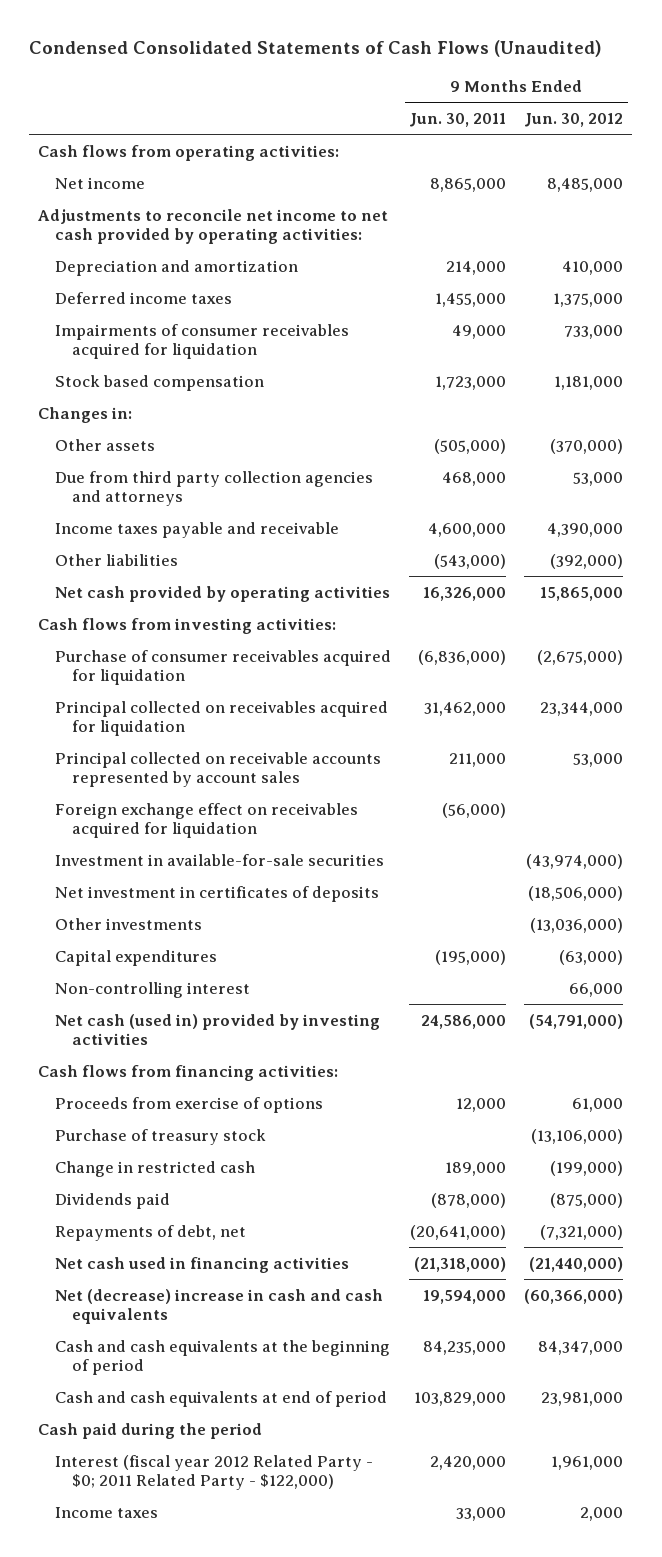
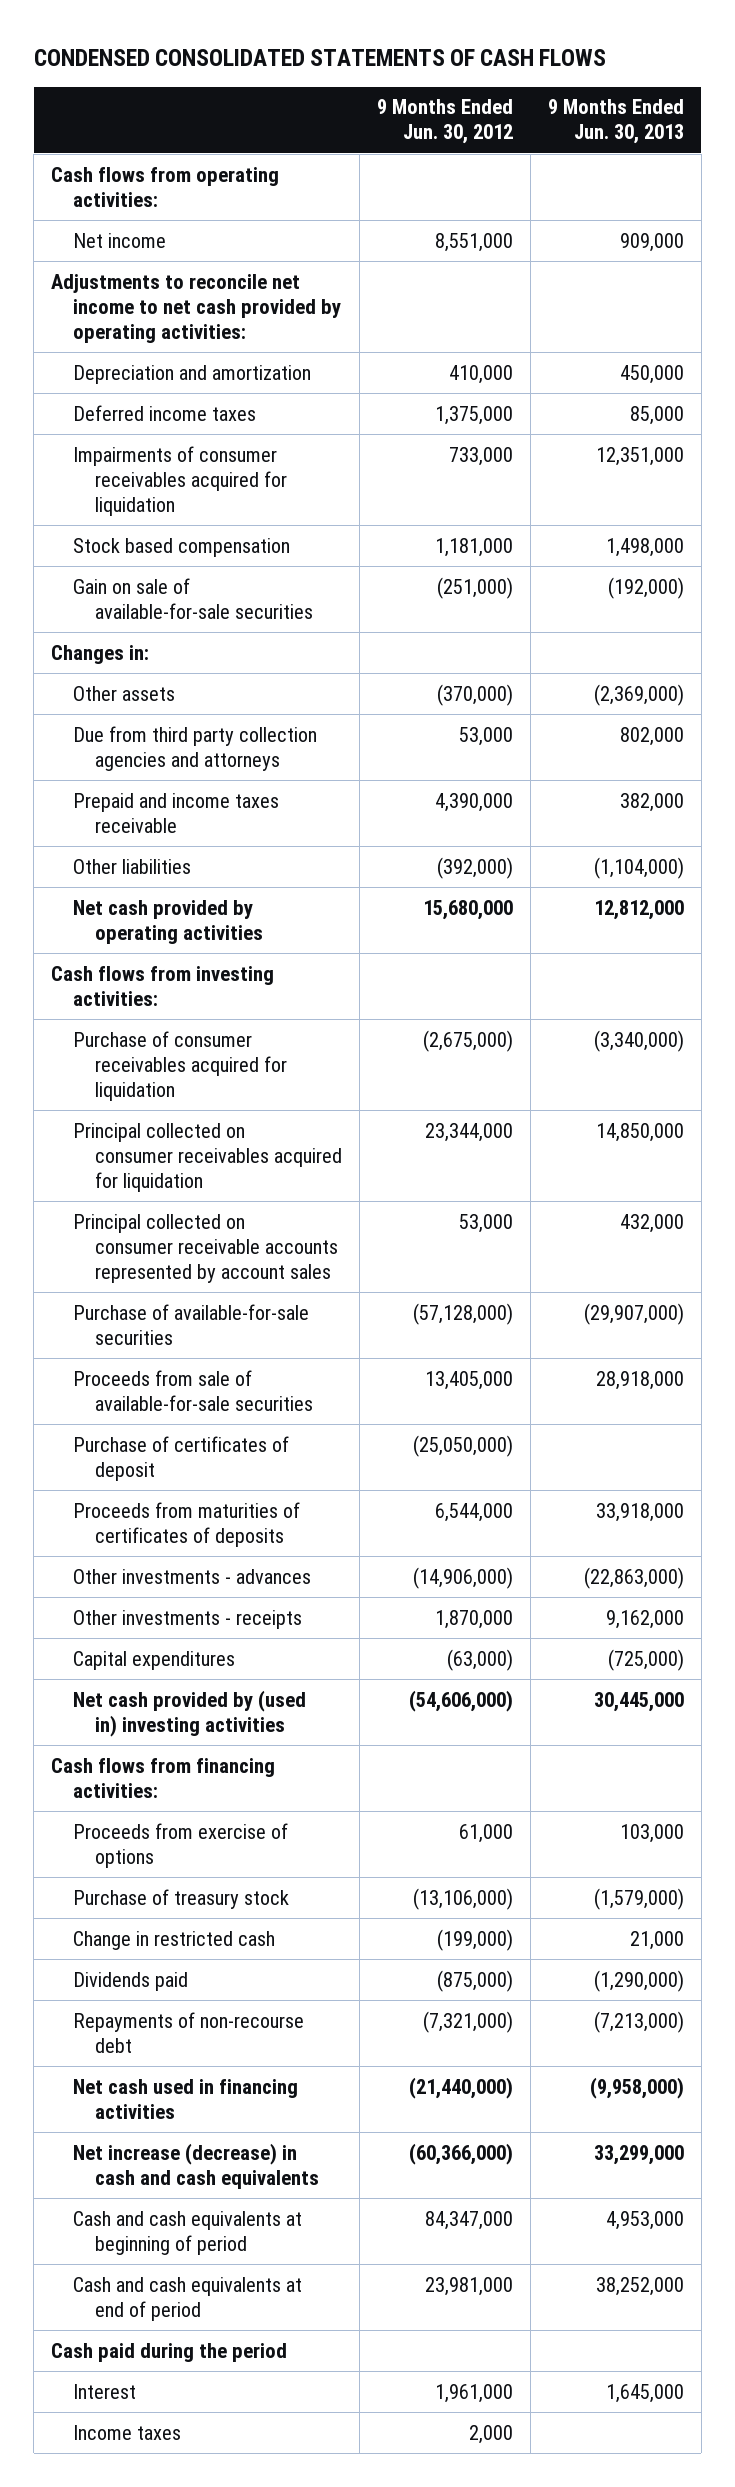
[29,40,603,58] Condensed Consolidated Statements of Cash Flows (Unaudited) -> [33,48,606,66] CONDENSED CONSOLIDATED STATEMENTS OF CASH FLOWS
[409,113,507,128] Jun. 30, 2011 -> none
none -> [547,99,684,145] 9 Months Ended Jun. 30, 2013
[547,177,624,192] 8,485,000 -> [435,232,514,252] 8,551,000
none -> [73,577,314,619] Gain on sale of available-for-sale securities
[55,521,340,538] Income taxes payable and receivable -> [73,792,280,833] Prepaid and income taxes receivable
[540,586,624,601] 15,865,000 -> [423,899,514,920] 15,680,000
[55,802,359,839] Foreign exchange effect on receivables acquired for liquidation -> none
[55,885,380,902] Net investment in certificates of deposits -> none
[55,700,389,737] Principal collected on receivables acquired for liquidation -> [73,1122,343,1192] Principal collected on consumer receivables acquired for liquidation
[55,751,382,788] Principal collected on receivable accounts represented by account sales -> [73,1213,339,1283] Principal collected on consumer receivable accounts represented by account sales
[55,853,385,866] Investment in available-for-sale securities -> [73,1303,310,1345] Purchase of available-for-sale securities
[526,853,624,869] (43,974,000) -> [413,1302,514,1325] (57,128,000)
none -> [73,1369,314,1411] Proceeds from sale of available-for-sale securities
none -> [73,1435,290,1481] Purchase of certificates of deposit
none -> [73,1501,301,1547] Proceeds from maturities of certificates of deposits
[55,917,203,930] Other investments -> [73,1568,312,1584] Other investments - advances
[530,917,624,933] (13,036,000) -> [413,1566,514,1589] (14,906,000)
none -> [73,1609,303,1629] Other investments - receipts
[55,981,251,998] Non-controlling interest -> none
[55,1013,381,1046] Net cash (used in) provided by investing activities -> [73,1689,307,1737] Net cash provided by (used in) investing activities
[529,1013,624,1029] (54,791,000) -> [409,1689,514,1712] (54,606,000)
[55,1224,247,1241] Repayments of debt, net -> [73,2011,305,2053] Repayments of non-recourse debt
[55,1288,384,1325] Net (decrease) increase in cash and cash equivalents -> [73,2142,320,2189] Net increase (decrease) in cash and cash equivalents
[55,1339,391,1376] Cash and cash equivalents at the beginning of period -> [73,2210,303,2255] Cash and cash equivalents at beginning of period
[55,1454,374,1491] Interest (fiscal year 2012 Related Party - $0; 2011 Related Party - $122,000) -> [73,2383,137,2399] Interest

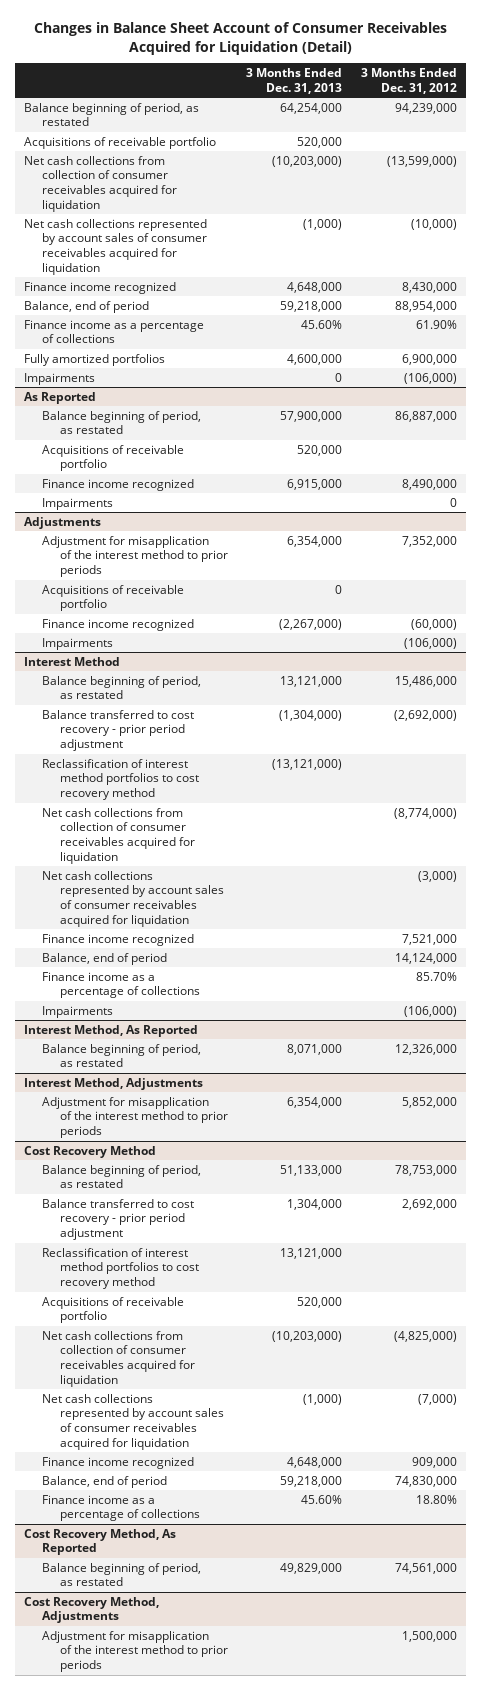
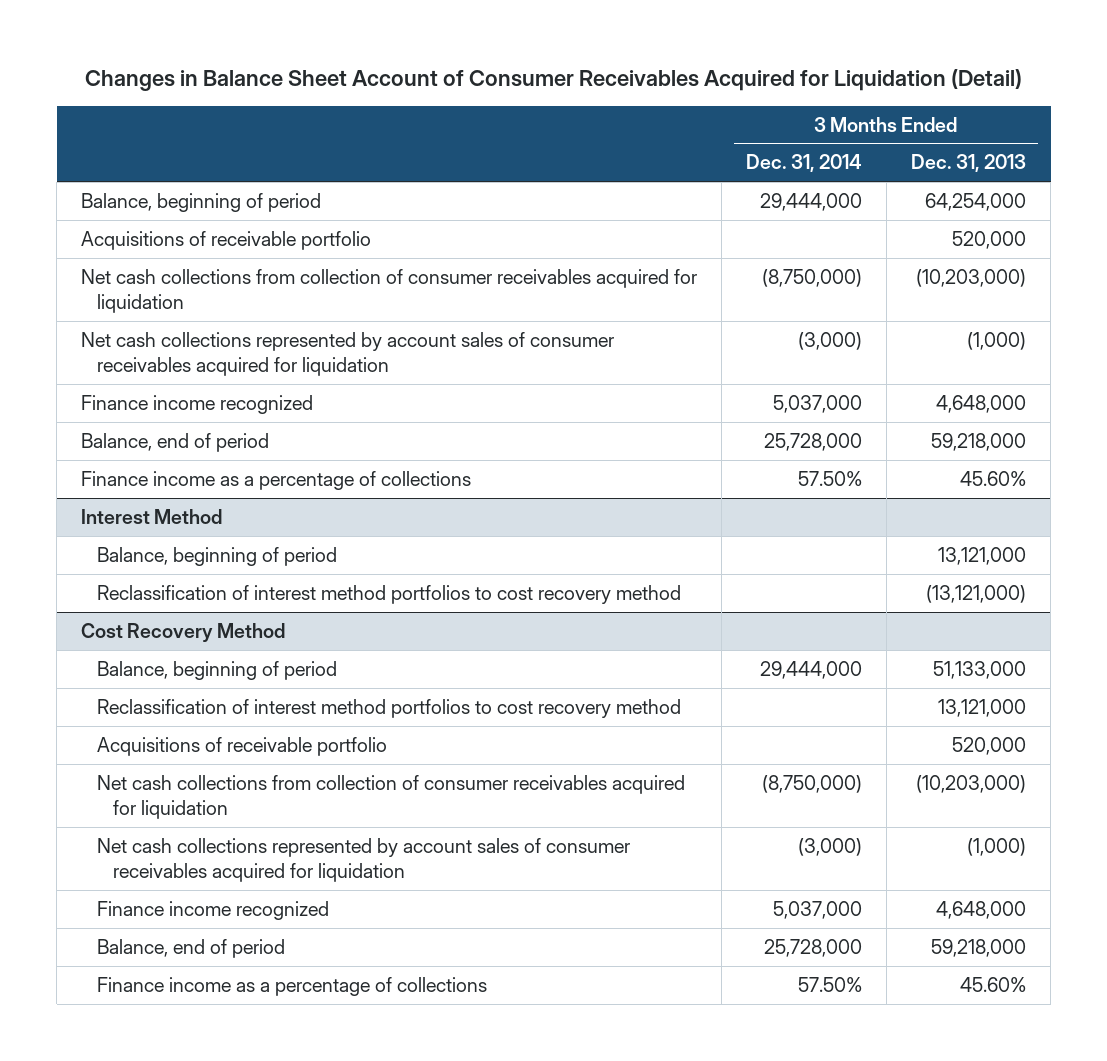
[360,68,457,94] 3 Months Ended Dec. 31, 2012 -> none
none -> [746,154,863,173] Dec. 31, 2014
[24,102,200,127] Balance beginning of period, as restated -> [81,192,322,212] Balance, beginning of period
[24,353,166,366] Fully amortized portfolios -> none
[24,372,96,385] Impairments -> none
[24,391,97,404] As Reported -> none
[42,410,202,435] Balance beginning of period, as restated -> none
[42,444,185,472] Acquisitions of receivable portfolio -> none
[42,478,195,491] Finance income recognized -> none
[42,497,114,510] Impairments -> none
[24,516,102,529] Adjustments -> none
[42,535,229,578] Adjustment for misapplication of the interest method to prior periods -> none
[42,584,185,612] Acquisitions of receivable portfolio -> none
[42,618,195,631] Finance income recognized -> none
[42,637,114,650] Impairments -> none
[42,709,195,752] Balance transferred to cost recovery - prior period adjustment -> none
[42,675,202,700] Balance beginning of period, as restated -> [96,546,337,566] Balance, beginning of period
[42,807,196,864] Net cash collections from collection of consumer receivables acquired for liquidation -> none
[42,870,225,927] Net cash collections represented by account sales of consumer receivables acquired for liquidation -> none
[42,933,195,946] Finance income recognized -> none
[42,952,168,965] Balance, end of period -> none
[42,971,201,999] Finance income as a percentage of collections -> none
[42,1005,114,1018] Impairments -> none
[24,1024,199,1037] Interest Method, As Reported -> none
[42,1043,202,1068] Balance beginning of period, as restated -> none
[24,1077,204,1090] Interest Method, Adjustments -> none
[42,1096,229,1139] Adjustment for misapplication of the interest method to prior periods -> none
[42,1198,195,1241] Balance transferred to cost recovery - prior period adjustment -> none
[42,1164,202,1189] Balance beginning of period, as restated -> [96,660,337,680] Balance, beginning of period
[24,1528,177,1556] Cost Recovery Method, As Reported -> none
[42,1562,202,1587] Balance beginning of period, as restated -> none
[24,1596,160,1624] Cost Recovery Method, Adjustments -> none
[42,1630,229,1673] Adjustment for misapplication of the interest method to prior periods -> none

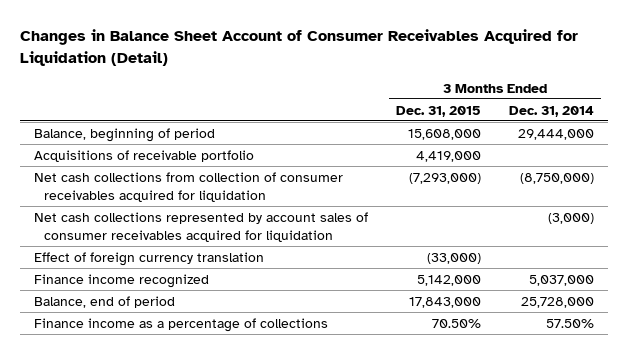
[911,154,1027,173] Dec. 31, 2013 -> none
none -> [395,105,481,117] Dec. 31, 2015
[81,394,314,414] Finance income recognized -> none
[81,432,270,452] Balance, end of period -> none
[81,470,472,490] Finance income as a percentage of collections -> none
[81,508,223,524] Interest Method -> none
[96,546,337,566] Balance, beginning of period -> none
[96,584,681,604] Reclassification of interest method portfolios to cost recovery method -> none
[81,622,286,642] Cost Recovery Method -> none
[96,660,337,680] Balance, beginning of period -> none
[96,698,681,718] Reclassification of interest method portfolios to cost recovery method -> none
[96,736,387,756] Acquisitions of receivable portfolio -> none
[96,774,685,819] Net cash collections from collection of consumer receivables acquired for liquidation -> none
[96,837,630,882] Net cash collections represented by account sales of consumer receivables acquired for liquidation -> none
none -> [33,251,264,266] Effect of foreign currency translation

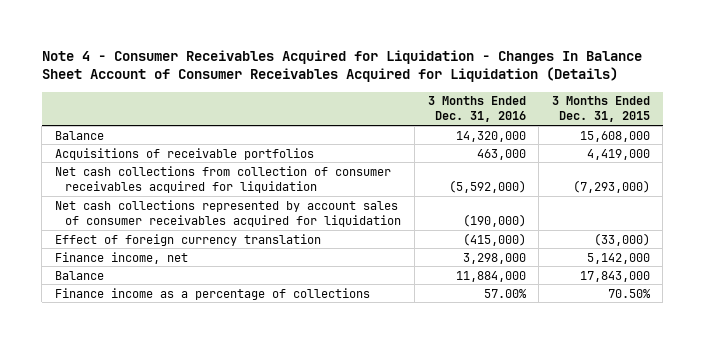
[19,29,578,66] Changes in Balance Sheet Account of Consumer Receivables Acquired for Liquidation (Detail) -> [41,49,642,83] Note 4 - Consumer Receivables Acquired for Liquidation - Changes In Balance Sheet Account of Consumer Receivables Acquired for Liquidation (Details)
[509,105,595,117] Dec. 31, 2014 -> none
none -> [427,96,526,123] 3 Months Ended Dec. 31, 2016
[33,127,215,142] Balance, beginning of period -> [54,130,104,140] Balance
[33,149,254,162] Acquisitions of receivable portfolio -> [54,147,314,160] Acquisitions of receivable portfolios
[33,273,209,288] Finance income recognized -> [54,251,188,264] Finance income, net
[33,295,175,308] Balance, end of period -> [54,270,104,280] Balance

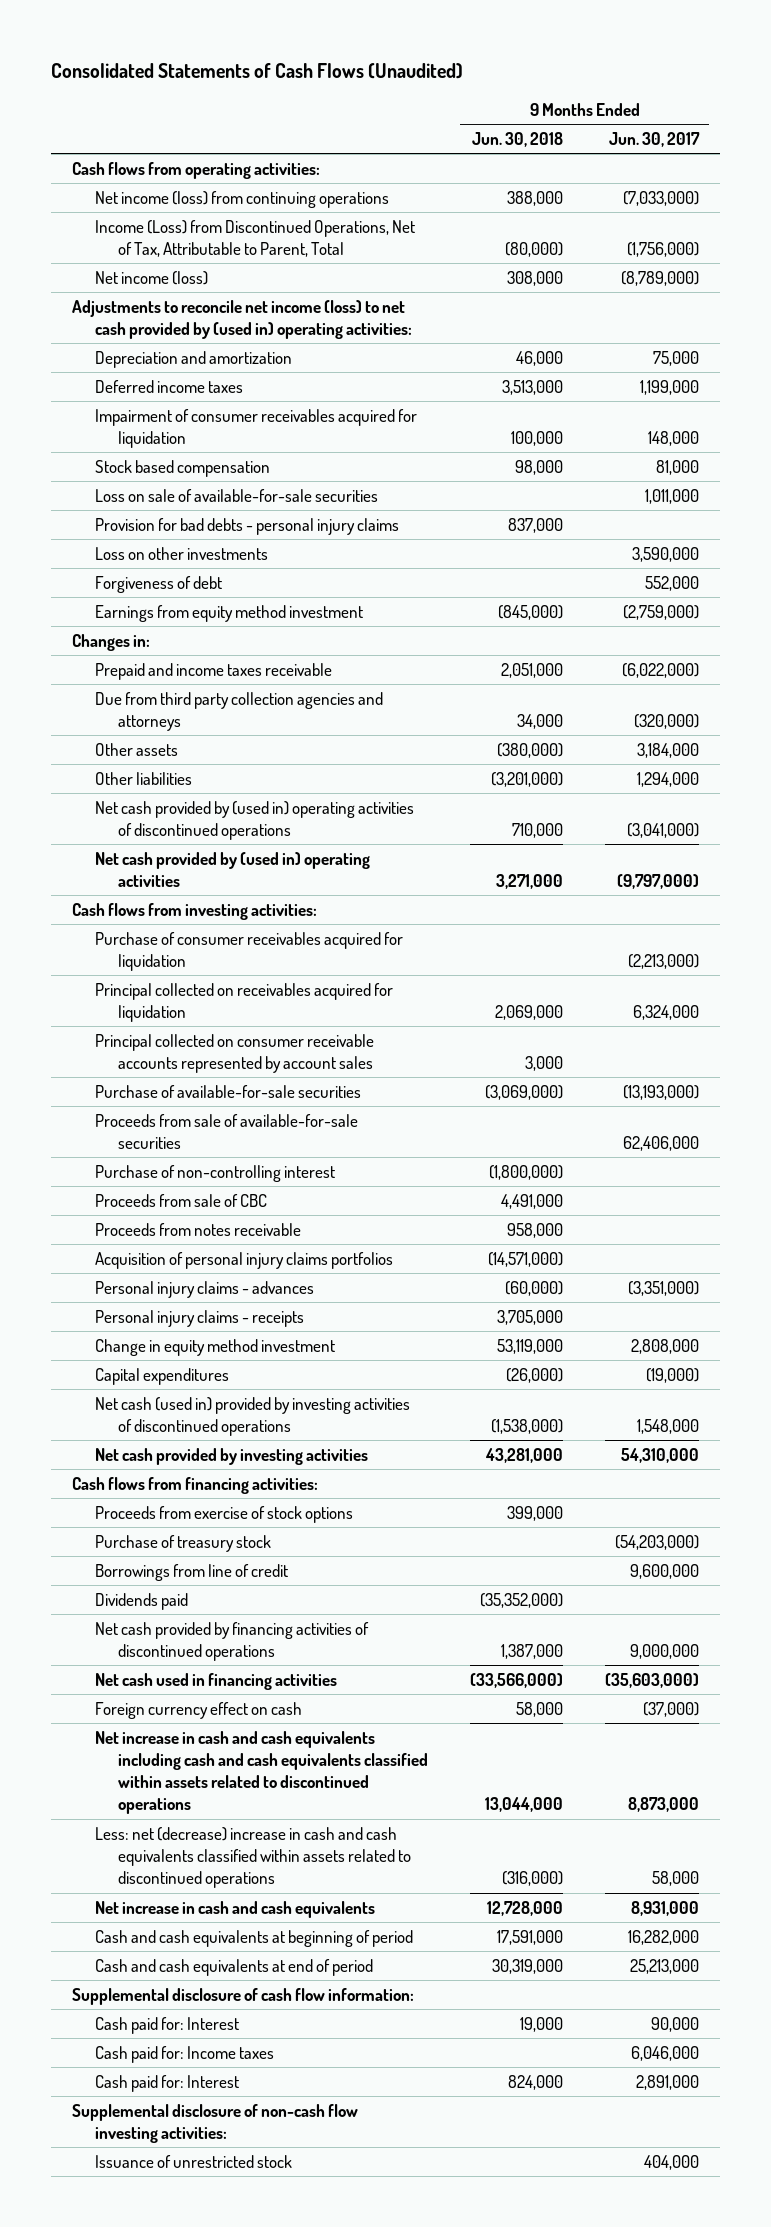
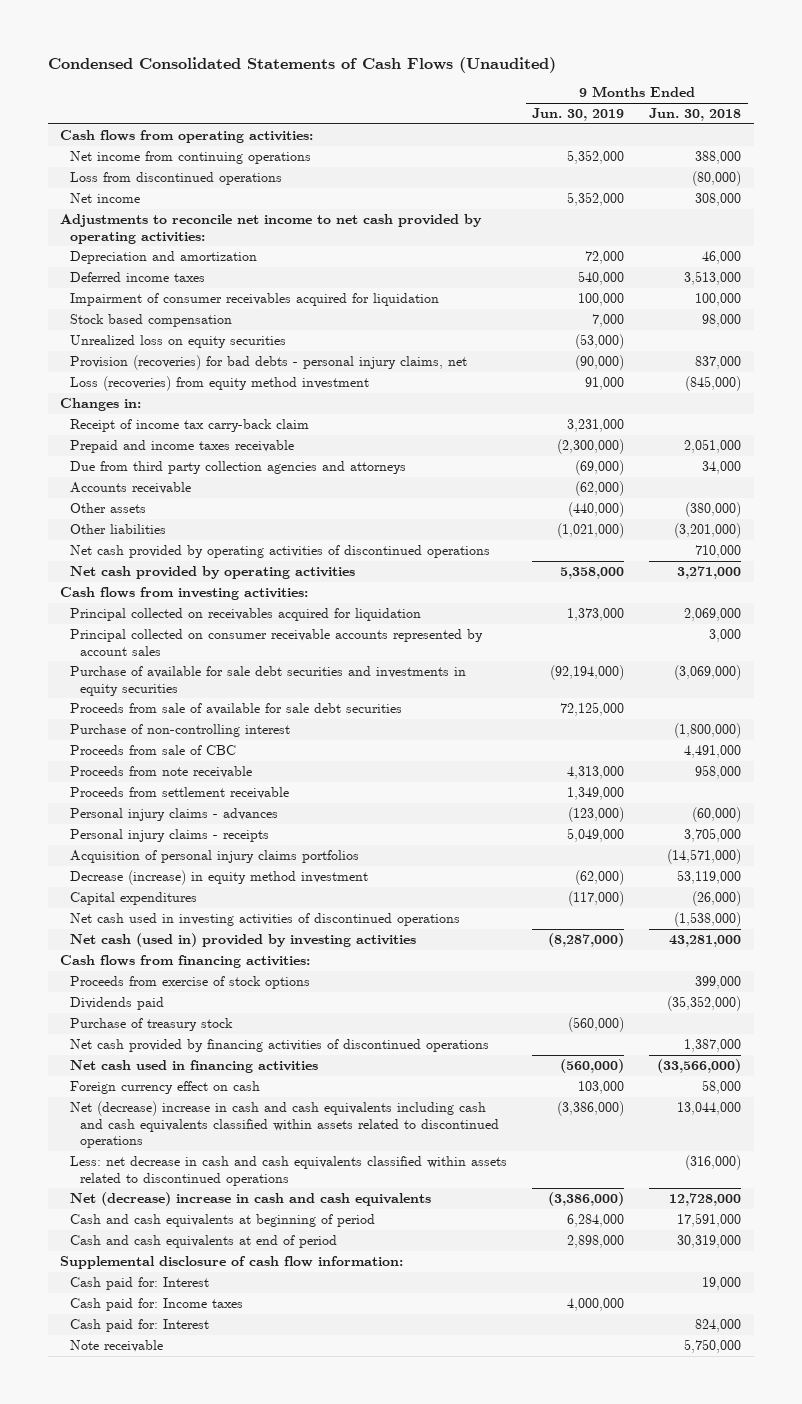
[51,62,464,79] Consolidated Statements of Cash Flows (Unaudited) -> [47,56,556,73] Condensed Consolidated Statements of Cash Flows (Unaudited)
[608,132,700,148] Jun. 30, 2017 -> none
none -> [532,108,625,122] Jun. 30, 2019
[95,190,390,208] Net income (loss) from continuing operations -> [69,151,311,165] Net income from continuing operations
[95,219,416,258] Income (Loss) from Discontinued Operations, Net of Tax, Attributable to Parent, Total -> [69,172,282,186] Loss from discontinued operations
[95,270,209,285] Net income (loss) -> [69,193,140,204] Net income
[72,299,413,340] Adjustments to reconcile net income (loss) to net cash provided by (used in) operating activities: -> [60,214,483,244] Adjustments to reconcile net income to net cash provided by operating activities:
[95,488,379,502] Loss on sale of available-for-sale securities -> none
[95,546,269,560] Loss on other investments -> none
[95,575,223,593] Forgiveness of debt -> none
none -> [69,335,286,349] Unrealized loss on equity securities
[95,517,400,535] Provision for bad debts - personal injury claims -> [69,355,467,371] Provision (recoveries) for bad debts - personal injury claims, net
[95,604,364,622] Earnings from equity method investment -> [69,376,369,392] Loss (recoveries) from equity method investment
none -> [69,419,309,433] Receipt of income tax carry-back claim
none -> [69,482,191,495] Accounts receivable
[95,800,415,841] Net cash provided by (used in) operating activities of discontinued operations -> [69,545,490,559] Net cash provided by operating activities of discontinued operations
[95,851,371,888] Net cash provided by (used in) operating activities -> [69,566,355,580] Net cash provided by operating activities
[95,931,404,972] Purchase of consumer receivables acquired for liquidation -> none
[95,1084,362,1098] Purchase of available-for-sale securities -> [69,666,466,696] Purchase of available for sale debt securities and investments in equity securities
[95,1113,359,1150] Proceeds from sale of available-for-sale securities -> [69,703,402,716] Proceeds from sale of available for sale debt securities
[95,1222,302,1236] Proceeds from notes receivable -> [69,766,252,779] Proceeds from note receivable
none -> [69,787,289,800] Proceeds from settlement receivable
[95,1251,394,1269] Acquisition of personal injury claims portfolios -> [69,850,359,864] Acquisition of personal injury claims portfolios
[95,1338,336,1356] Change in equity method investment -> [69,870,368,886] Decrease (increase) in equity method investment
[95,1396,411,1437] Net cash (used in) provided by investing activities of discontinued operations -> [69,913,460,927] Net cash used in investing activities of discontinued operations
[95,1447,369,1465] Net cash provided by investing activities -> [69,933,416,948] Net cash (used in) provided by investing activities
[95,1563,289,1581] Borrowings from line of credit -> none
[95,1534,272,1552] Purchase of treasury stock -> [69,1018,233,1032] Purchase of treasury stock
[95,1730,429,1815] Net increase in cash and cash equivalents including cash and cash equivalents classified within assets related to discontinued operations -> [69,1101,499,1148] Net (decrease) increase in cash and cash equivalents including cash and cash equivalents classified within assets related to discontinued operations
[95,1826,412,1889] Less: net (decrease) increase in cash and cash equivalents classified within assets related to discontinued operations -> [69,1156,507,1186] Less: net decrease in cash and cash equivalents classified within assets related to discontinued operations
[95,1900,376,1918] Net increase in cash and cash equivalents -> [69,1192,431,1207] Net (decrease) increase in cash and cash equivalents
[72,2103,359,2144] Supplemental disclosure of non-cash flow investing activities: -> none
[95,2154,293,2168] Issuance of unrestricted stock -> none
none -> [69,1340,163,1353] Note receivable

